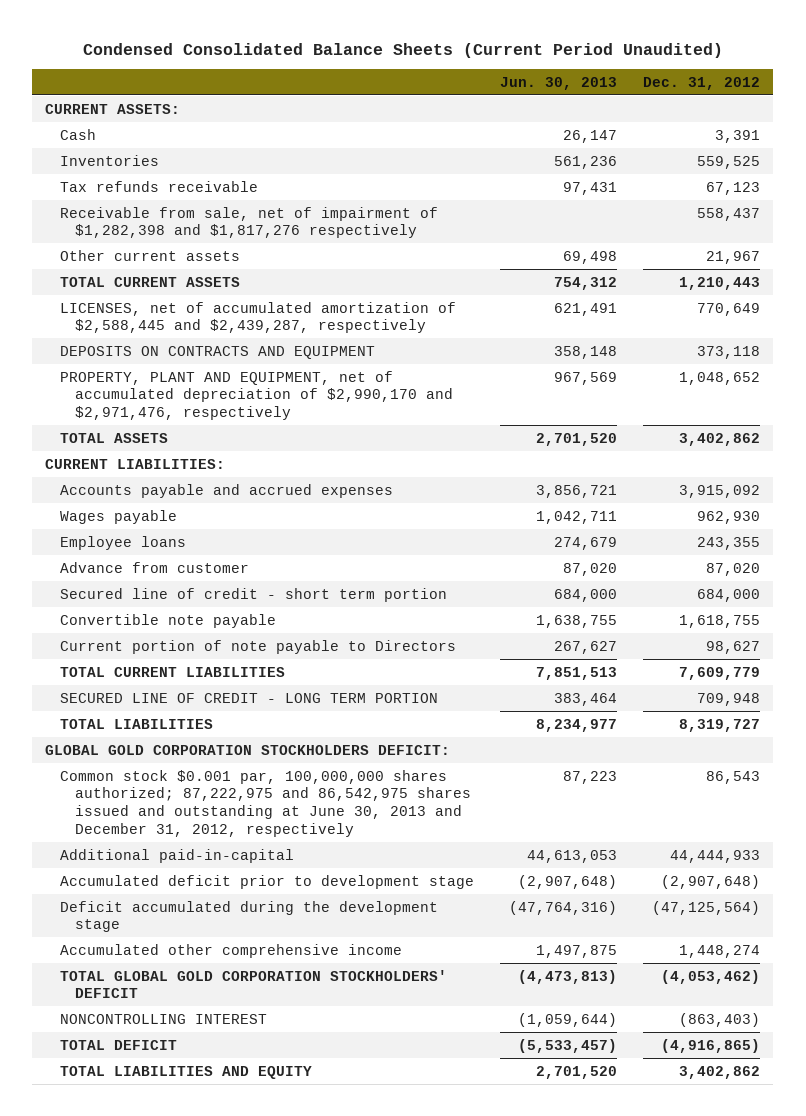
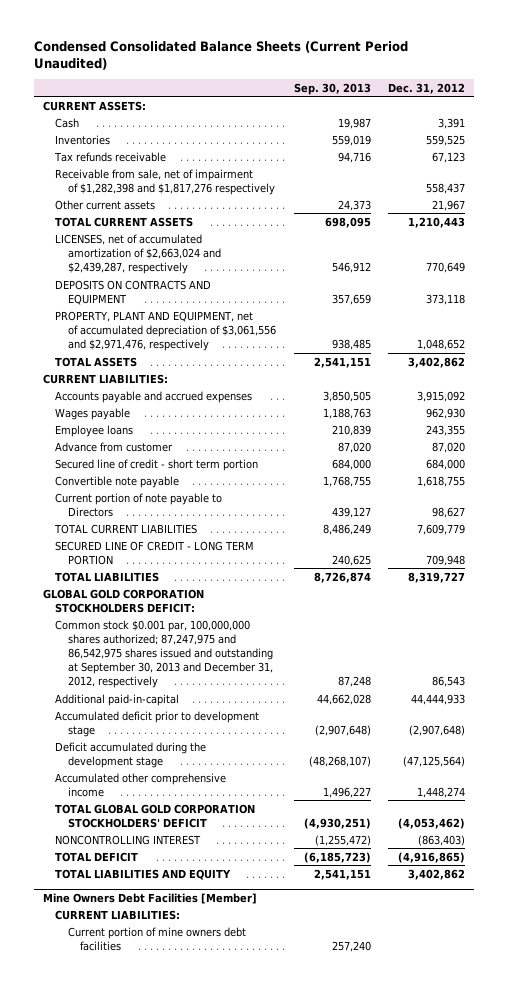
[500,76,618,90] Jun. 30, 2013 -> none
none -> [293,82,371,95] Sep. 30, 2013
[60,301,457,334] LICENSES, net of accumulated amortization of $2,588,445 and $2,439,287, respectively -> [55,233,221,275] LICENSES, net of accumulated amortization of $2,663,024 and $2,439,287, respectively
[60,370,453,421] PROPERTY, PLANT AND EQUIPMENT, net of accumulated depreciation of $2,990,170 and $2,971,476, respectively -> [55,310,276,352] PROPERTY, PLANT AND EQUIPMENT, net of accumulated depreciation of $3,061,556 and $2,971,476, respectively
[60,769,471,838] Common stock $0.001 par, 100,000,000 shares authorized; 87,222,975 and 86,542,975 shares issued and outstanding at June 30, 2013 and December 31, 2012, respectively -> [55,619,273,689] Common stock $0.001 par, 100,000,000 shares authorized; 87,247,975 and 86,542,975 shares issued and outstanding at September 30, 2013 and December 31, 2012, respectively
none -> [42,892,257,904] Mine Owners Debt Facilities [Member]
none -> [55,909,181,920] CURRENT LIABILITIES:
none -> [67,926,246,951] Current portion of mine owners debt facilities

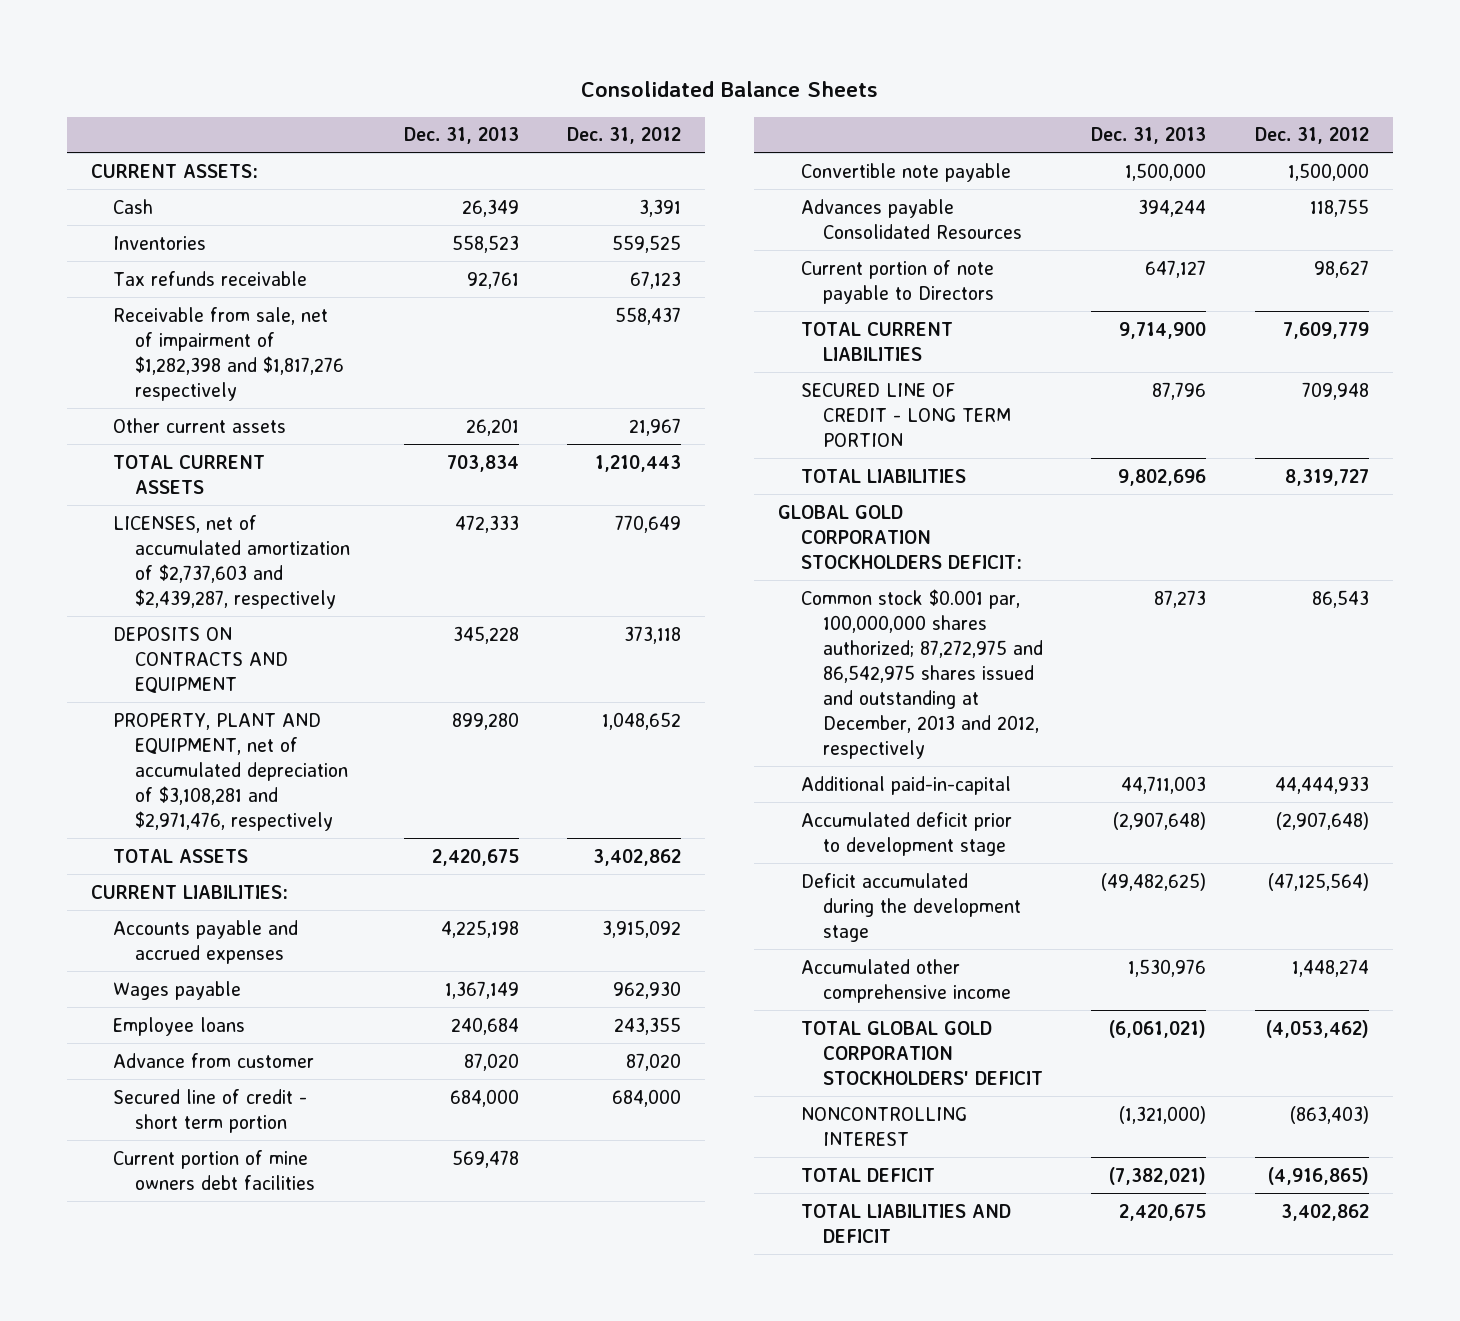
[33,41,408,71] Condensed Consolidated Balance Sheets (Current Period Unaudited) -> [580,81,878,98] Consolidated Balance Sheets
[293,82,371,95] Sep. 30, 2013 -> none
none -> [403,127,519,145] Dec. 31, 2013
[55,233,221,275] LICENSES, net of accumulated amortization of $2,663,024 and $2,439,287, respectively -> [113,514,351,609] LICENSES, net of accumulated amortization of $2,737,603 and $2,439,287, respectively
[55,310,276,352] PROPERTY, PLANT AND EQUIPMENT, net of accumulated depreciation of $3,061,556 and $2,971,476, respectively -> [113,712,349,831] PROPERTY, PLANT AND EQUIPMENT, net of accumulated depreciation of $3,108,281 and $2,971,476, respectively
none -> [113,1149,316,1190] Current portion of mine owners debt facilities
[417,475,466,487] 1,618,755 -> [1287,162,1369,181] 1,500,000
none -> [800,198,1022,239] Advances payable Consolidated Resources
[55,619,273,689] Common stock $0.001 par, 100,000,000 shares authorized; 87,247,975 and 86,542,975 shares issued and outstanding at September 30, 2013 and December 31, 2012, respectively -> [800,588,1043,760] Common stock $0.001 par, 100,000,000 shares authorized; 87,272,975 and 86,542,975 shares issued and outstanding at December, 2013 and 2012, respectively
[42,892,257,904] Mine Owners Debt Facilities [Member] -> none
[55,909,181,920] CURRENT LIABILITIES: -> none
[67,926,246,951] Current portion of mine owners debt facilities -> none
[55,868,232,880] TOTAL LIABILITIES AND EQUITY -> [800,1203,1011,1243] TOTAL LIABILITIES AND DEFICIT

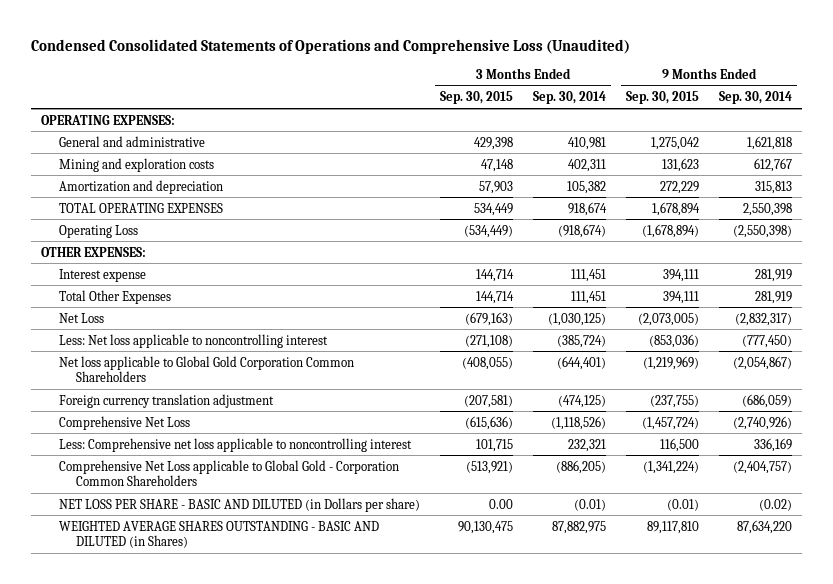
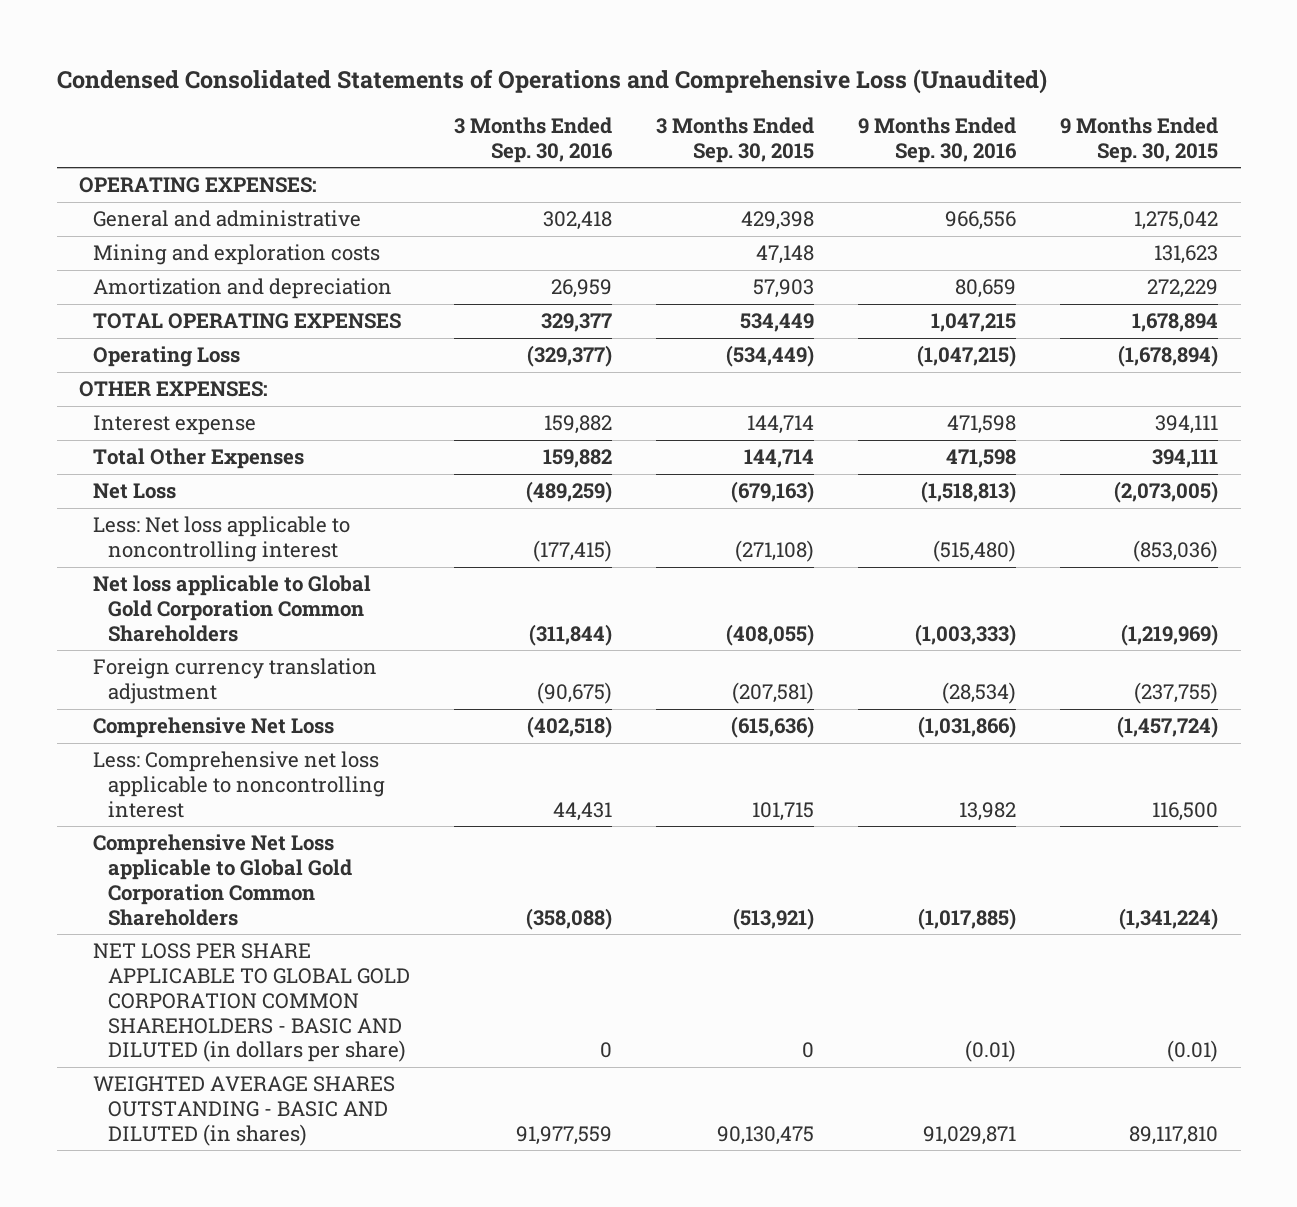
[532,91,606,105] Sep. 30, 2014 -> none
[718,91,792,105] Sep. 30, 2014 -> none
none -> [453,117,613,163] 3 Months Ended Sep. 30, 2016
none -> [858,117,1018,163] 9 Months Ended Sep. 30, 2016
[58,459,399,487] Comprehensive Net Loss applicable to Global Gold - Corporation Common Shareholders -> [93,834,352,926] Comprehensive Net Loss applicable to Global Gold Corporation Common Shareholders
[58,497,420,512] NET LOSS PER SHARE - BASIC AND DILUTED (in Dollars per share) -> [93,943,410,1063] NET LOSS PER SHARE APPLICABLE TO GLOBAL GOLD CORPORATION COMMON SHAREHOLDERS - BASIC AND DILUTED (in dollars per share)
[488,498,513,509] 0.00 -> [802,1042,815,1059] 0
[58,520,379,549] WEIGHTED AVERAGE SHARES OUTSTANDING - BASIC AND DILUTED (in Shares) -> [93,1076,396,1146] WEIGHTED AVERAGE SHARES OUTSTANDING - BASIC AND DILUTED (in shares)

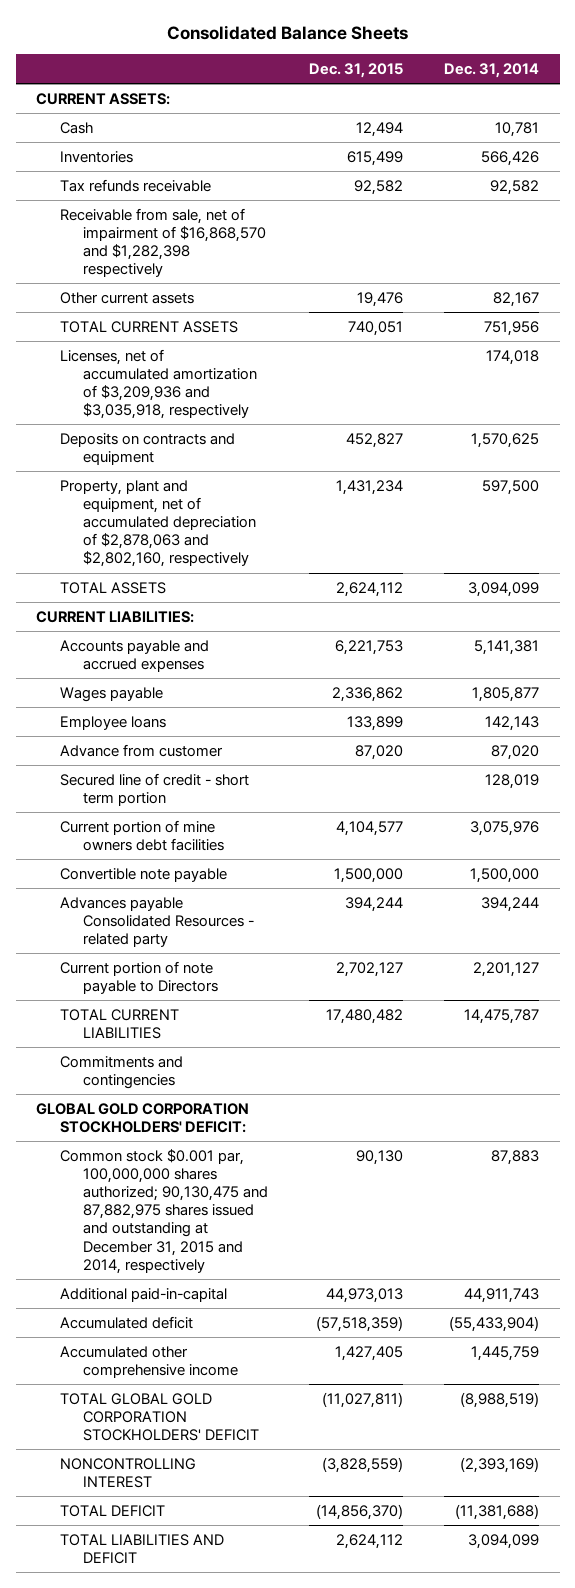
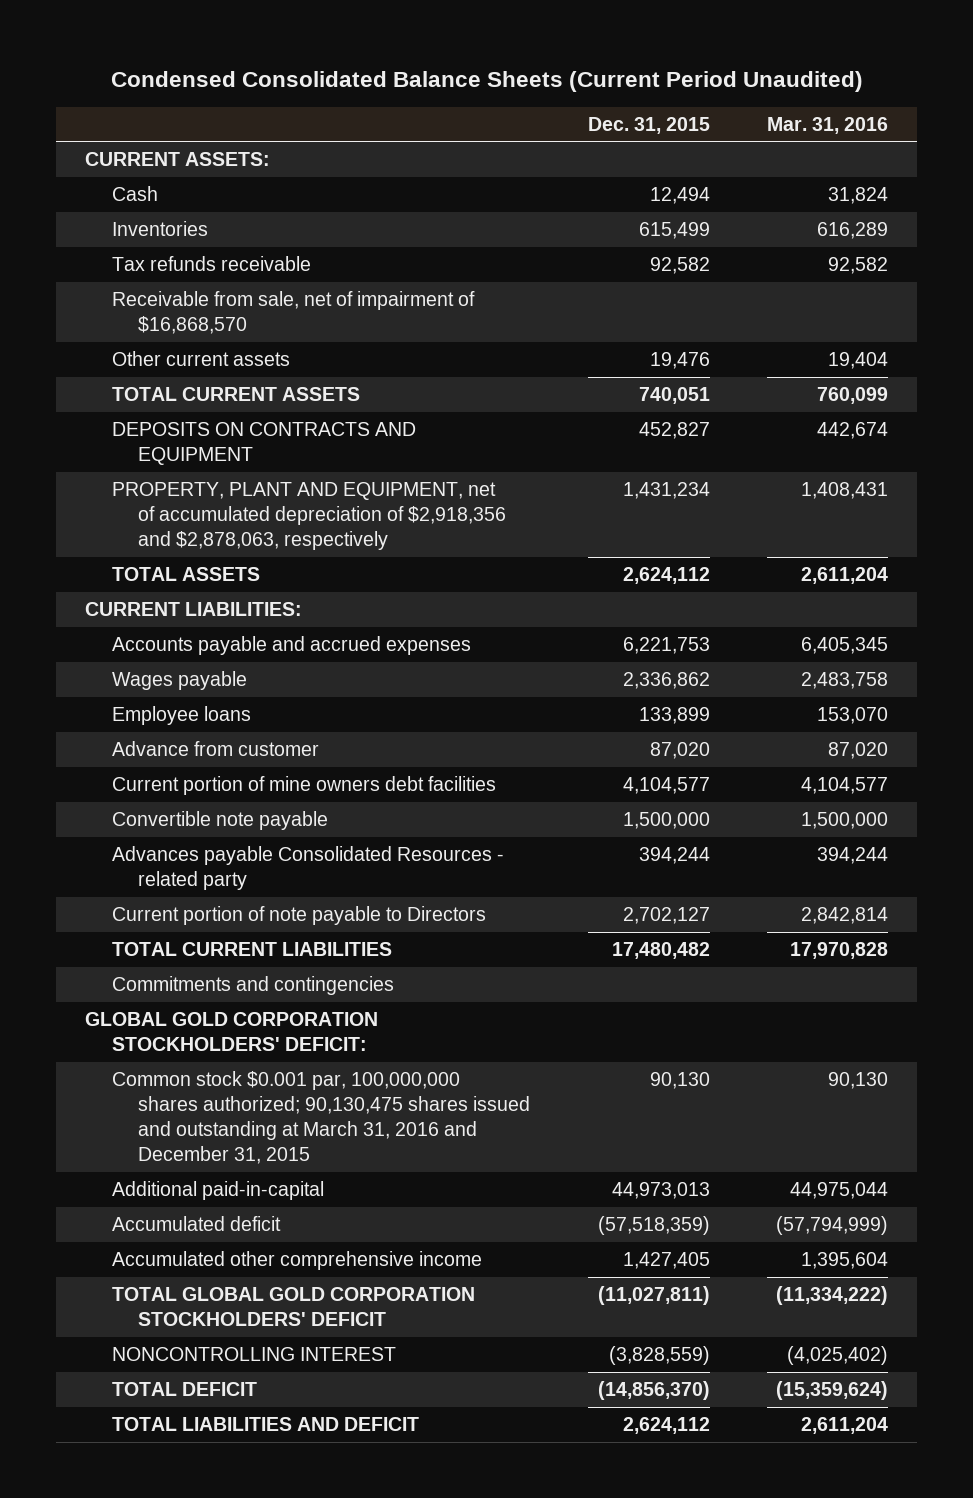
[166,25,408,41] Consolidated Balance Sheets -> [110,70,863,92] Condensed Consolidated Balance Sheets (Current Period Unaudited)
[444,63,540,79] Dec. 31, 2014 -> none
none -> [767,116,889,134] Mar. 31, 2016
[59,207,267,278] Receivable from sale, net of impairment of $16,868,570 and $1,282,398 respectively -> [111,291,475,335] Receivable from sale, net of impairment of $16,868,570
[59,348,258,420] Licenses, net of accumulated amortization of $3,209,936 and $3,035,918, respectively -> none
[59,432,235,465] Deposits on contracts and equipment -> [111,422,416,466] DEPOSITS ON CONTRACTS AND EQUIPMENT
[59,479,257,568] Property, plant and equipment, net of accumulated depreciation of $2,878,063 and $2,802,160, respectively -> [111,482,507,551] PROPERTY, PLANT AND EQUIPMENT, net of accumulated depreciation of $2,918,356 and $2,878,063, respectively
[59,772,249,806] Secured line of credit - short term portion -> none
[59,1148,269,1274] Common stock $0.001 par, 100,000,000 shares authorized; 90,130,475 and 87,882,975 shares issued and outstanding at December 31, 2015 and 2014, respectively -> [111,1071,531,1165] Common stock $0.001 par, 100,000,000 shares authorized; 90,130,475 shares issued and outstanding at March 31, 2016 and December 31, 2015

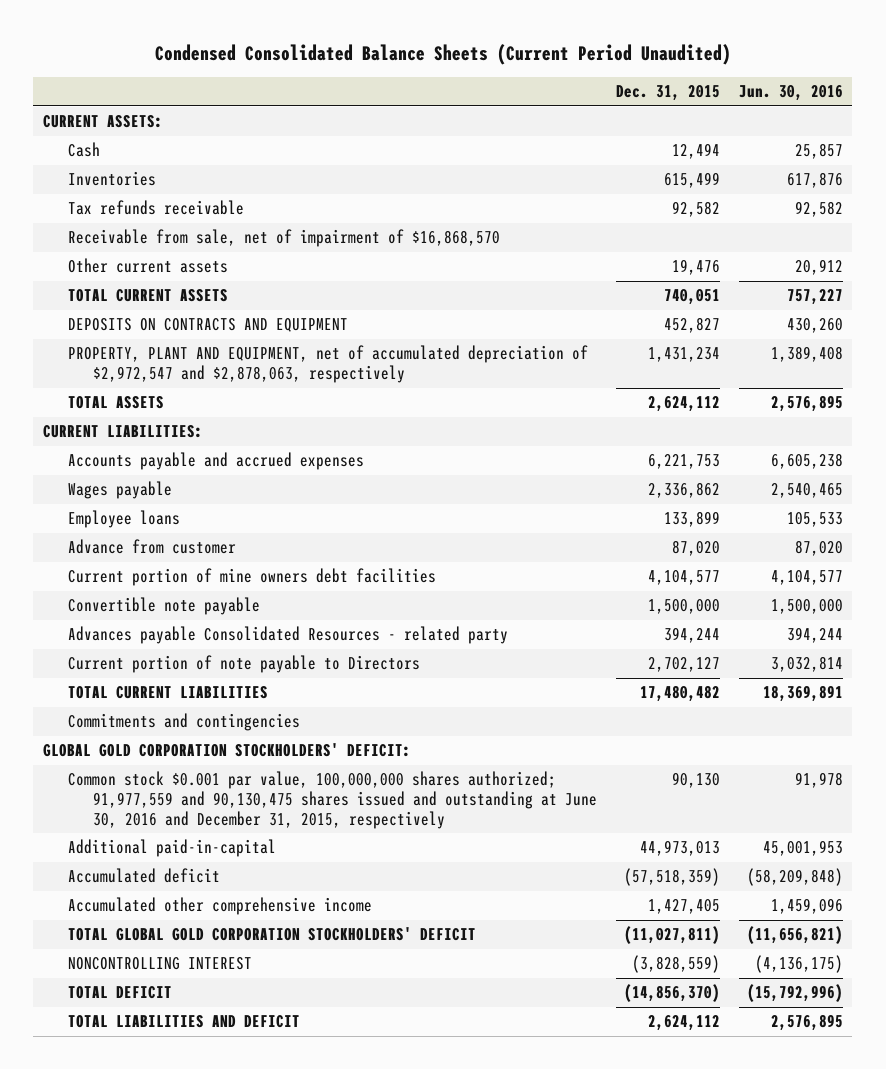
[767,116,889,134] Mar. 31, 2016 -> none
none -> [739,85,844,102] Jun. 30, 2016
[111,482,507,551] PROPERTY, PLANT AND EQUIPMENT, net of accumulated depreciation of $2,918,356 and $2,878,063, respectively -> [67,345,588,384] PROPERTY, PLANT AND EQUIPMENT, net of accumulated depreciation of $2,972,547 and $2,878,063, respectively
[111,1071,531,1165] Common stock $0.001 par, 100,000,000 shares authorized; 90,130,475 shares issued and outstanding at March 31, 2016 and December 31, 2015 -> [67,771,598,829] Common stock $0.001 par value, 100,000,000 shares authorized; 91,977,559 and 90,130,475 shares issued and outstanding at June 30, 2016 and December 31, 2015, respectively

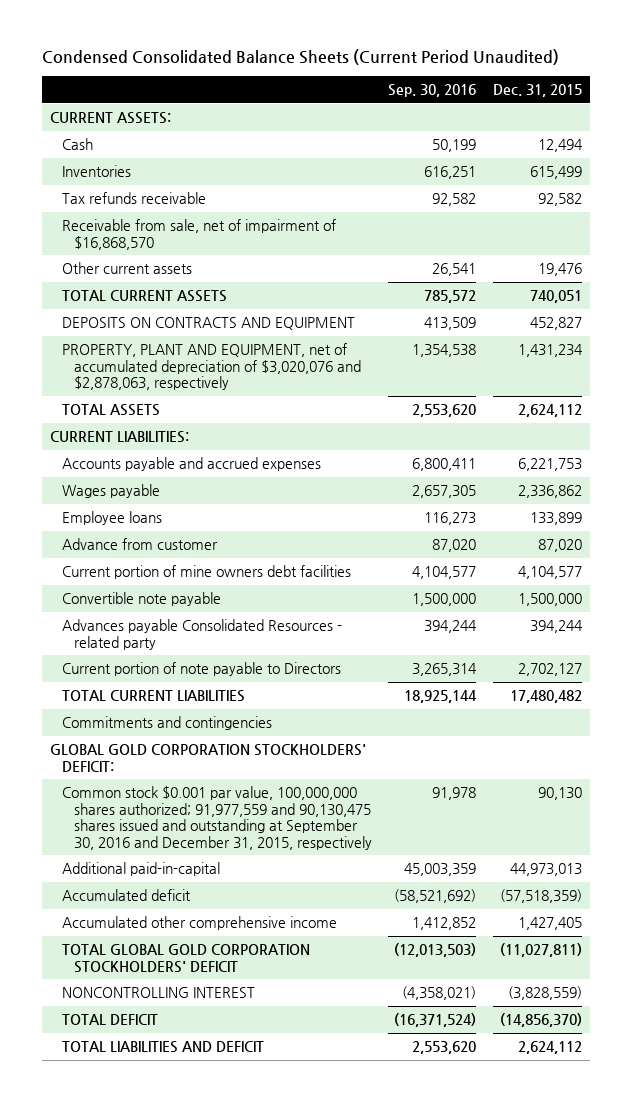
[739,85,844,102] Jun. 30, 2016 -> none
none -> [388,83,477,97] Sep. 30, 2016
[67,345,588,384] PROPERTY, PLANT AND EQUIPMENT, net of accumulated depreciation of $2,972,547 and $2,878,063, respectively -> [61,343,361,391] PROPERTY, PLANT AND EQUIPMENT, net of accumulated depreciation of $3,020,076 and $2,878,063, respectively
[67,771,598,829] Common stock $0.001 par value, 100,000,000 shares authorized; 91,977,559 and 90,130,475 shares issued and outstanding at June 30, 2016 and December 31, 2015, respectively -> [61,786,372,850] Common stock $0.001 par value, 100,000,000 shares authorized; 91,977,559 and 90,130,475 shares issued and outstanding at September 30, 2016 and December 31, 2015, respectively

